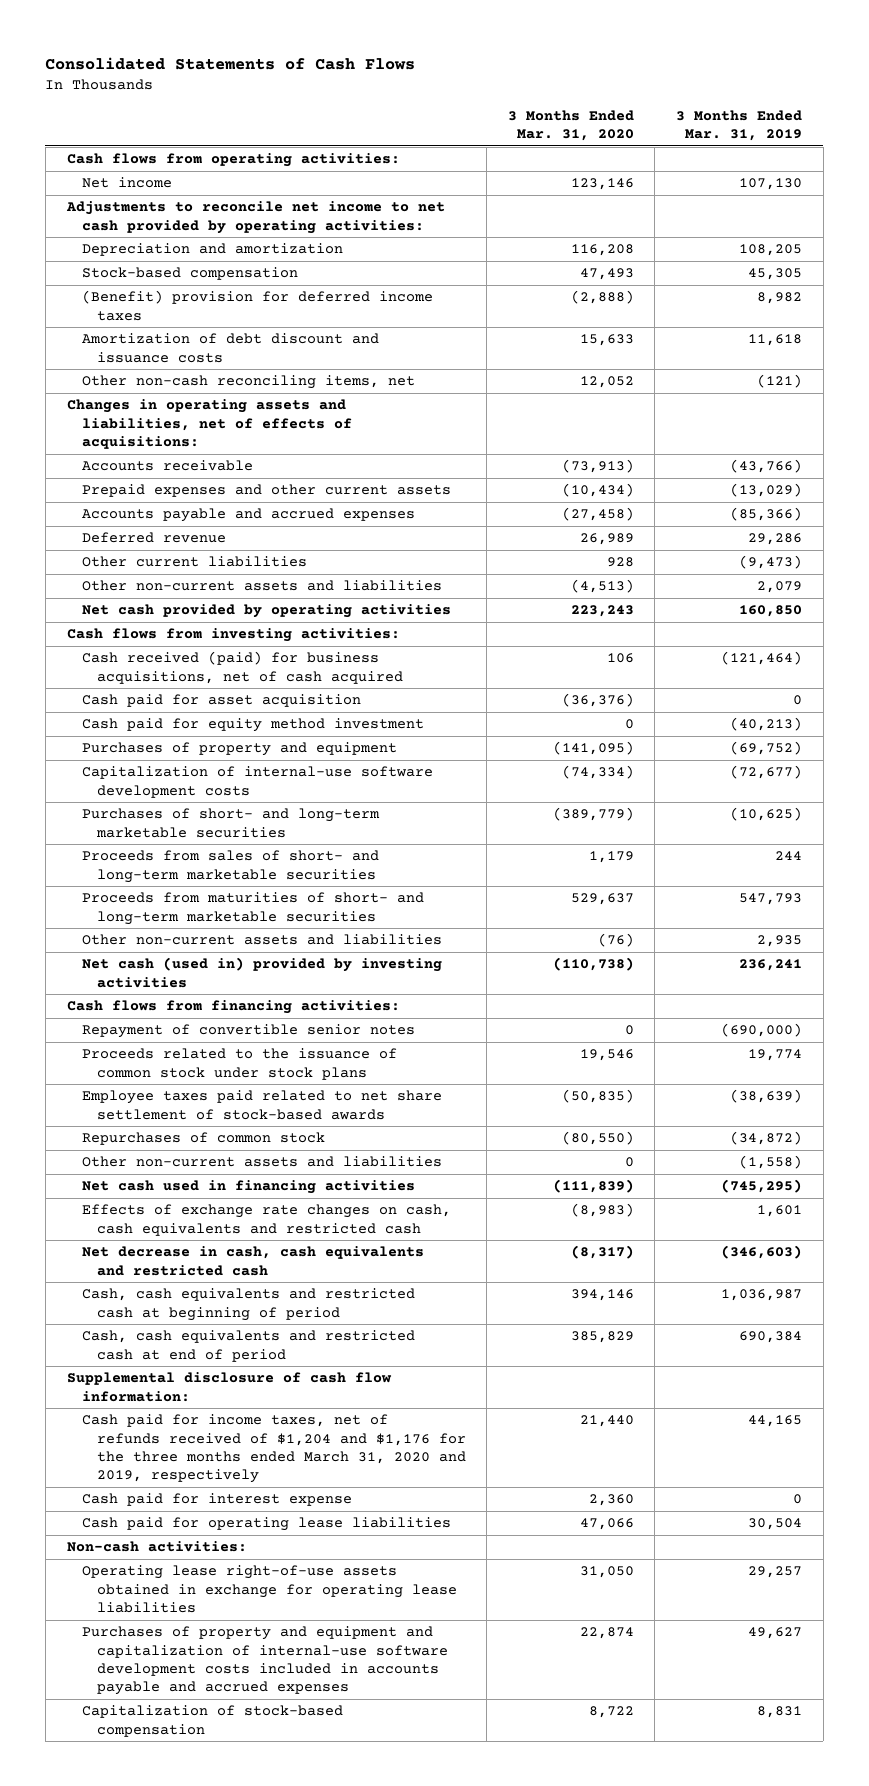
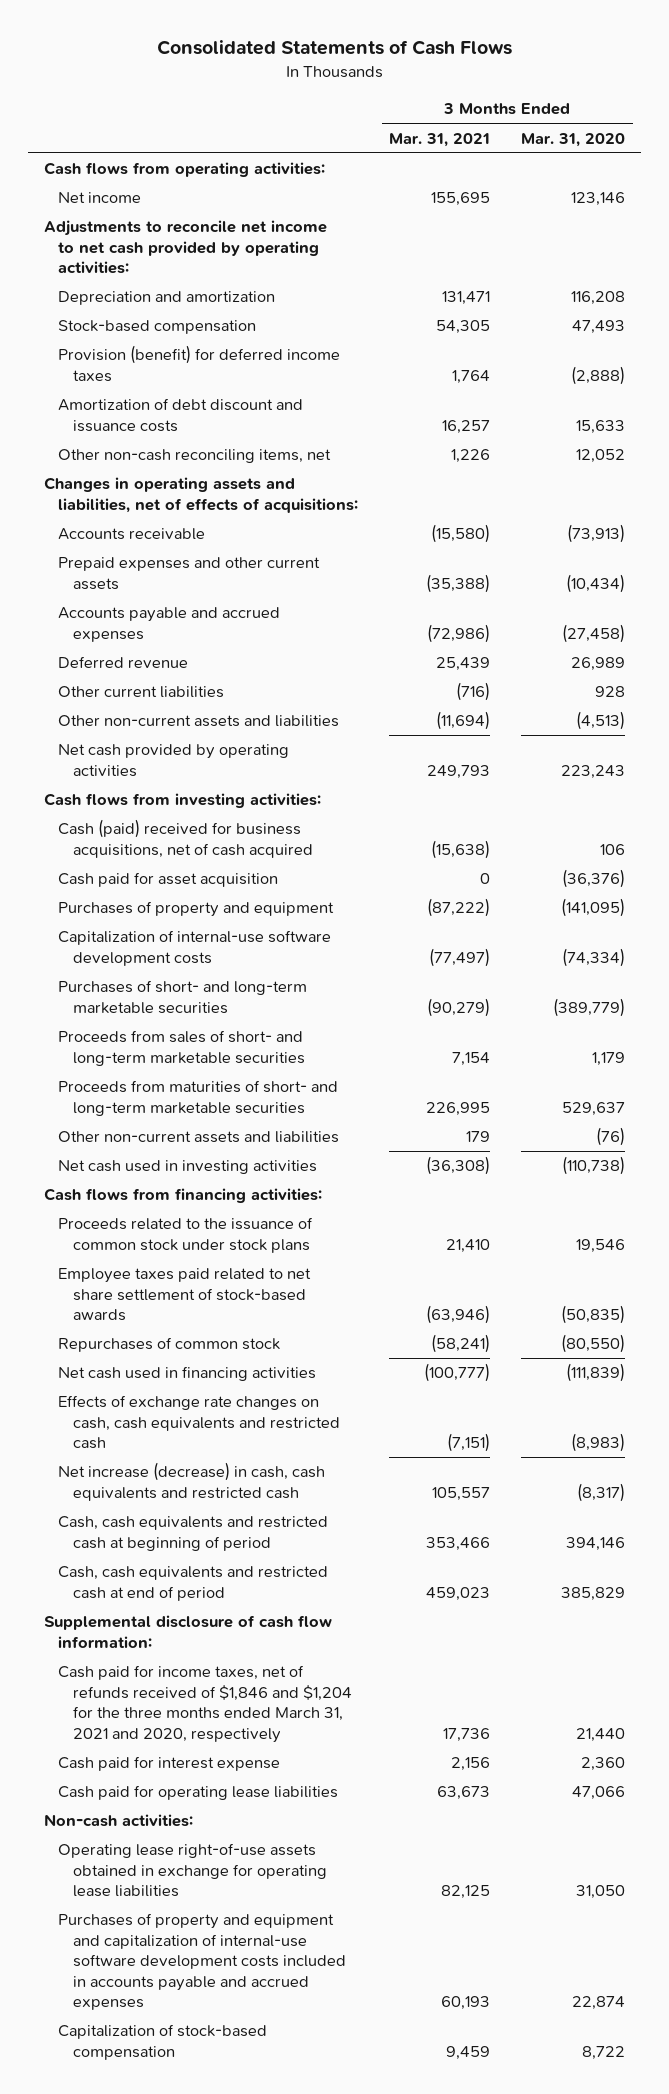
[676,109,803,142] 3 Months Ended Mar. 31, 2019 -> none
none -> [389,132,491,147] Mar. 31, 2021
[81,290,433,321] (Benefit) provision for deferred income taxes -> [58,345,341,382] Provision (benefit) for deferred income taxes
[81,651,403,684] Cash received (paid) for business acquisitions, net of cash acquired -> [58,819,313,858] Cash (paid) received for business acquisitions, net of cash acquired
[81,718,424,733] Cash paid for equity method investment -> none
[81,957,442,988] Net cash (used in) provided by investing activities -> [58,1160,318,1175] Net cash used in investing activities
[81,1024,415,1039] Repayment of convertible senior notes -> none
[81,1156,442,1168] Other non-current assets and liabilities -> none
[81,1246,424,1276] Net decrease in cash, cash equivalents and restricted cash -> [58,1462,326,1501] Net increase (decrease) in cash, cash equivalents and restricted cash
[81,1414,466,1484] Cash paid for income taxes, net of refunds received of $1,204 and $1,176 for the three months ended March 31, 2020 and 2019, respectively -> [58,1665,352,1743] Cash paid for income taxes, net of refunds received of $1,846 and $1,204 for the three months ended March 31, 2021 and 2020, respectively

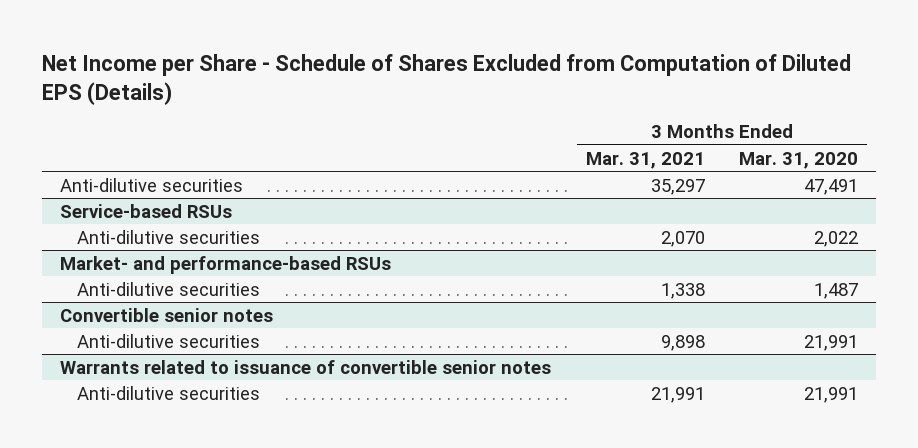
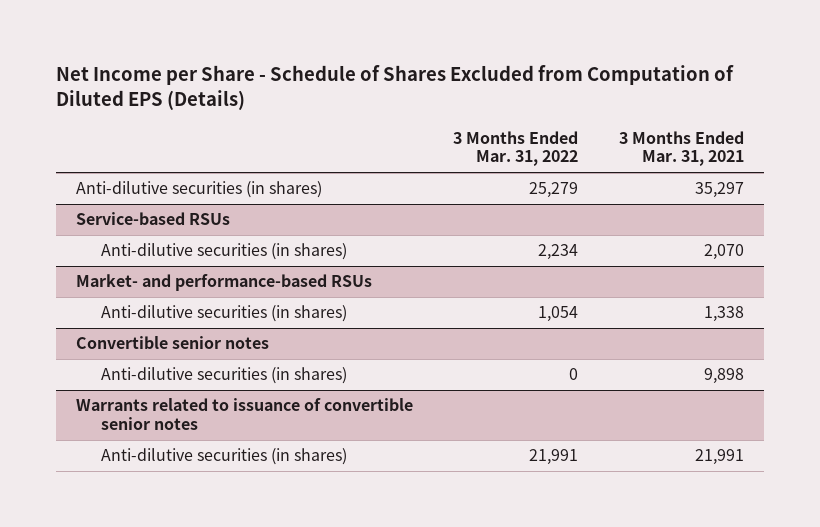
[739,151,859,169] Mar. 31, 2020 -> none
none -> [453,130,579,167] 3 Months Ended Mar. 31, 2022
[59,177,243,192] Anti-dilutive securities -> [75,181,322,199] Anti-dilutive securities (in shares)
[77,229,261,244] Anti-dilutive securities -> [100,243,347,261] Anti-dilutive securities (in shares)
[77,281,261,296] Anti-dilutive securities -> [100,305,347,323] Anti-dilutive securities (in shares)
[77,333,261,348] Anti-dilutive securities -> [100,367,347,385] Anti-dilutive securities (in shares)
[77,385,261,400] Anti-dilutive securities -> [100,448,347,466] Anti-dilutive securities (in shares)

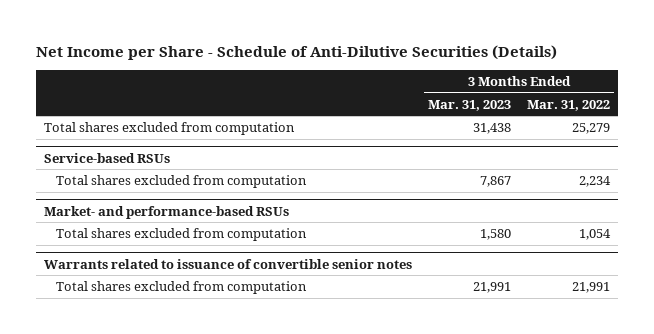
[55,64,734,111] Net Income per Share - Schedule of Shares Excluded from Computation of Diluted EPS (Details) -> [36,44,558,60] Net Income per Share - Schedule of Anti-Dilutive Securities (Details)
[618,130,744,167] 3 Months Ended Mar. 31, 2021 -> none
none -> [428,99,512,111] Mar. 31, 2023
[75,181,322,199] Anti-dilutive securities (in shares) -> [44,122,296,136] Total shares excluded from computation
[100,243,347,261] Anti-dilutive securities (in shares) -> [55,175,307,189] Total shares excluded from computation
[75,336,269,350] Convertible senior notes -> none
[100,367,347,385] Anti-dilutive securities (in shares) -> none
[100,305,347,323] Anti-dilutive securities (in shares) -> [55,228,307,242] Total shares excluded from computation
[100,448,347,466] Anti-dilutive securities (in shares) -> [55,281,307,295] Total shares excluded from computation

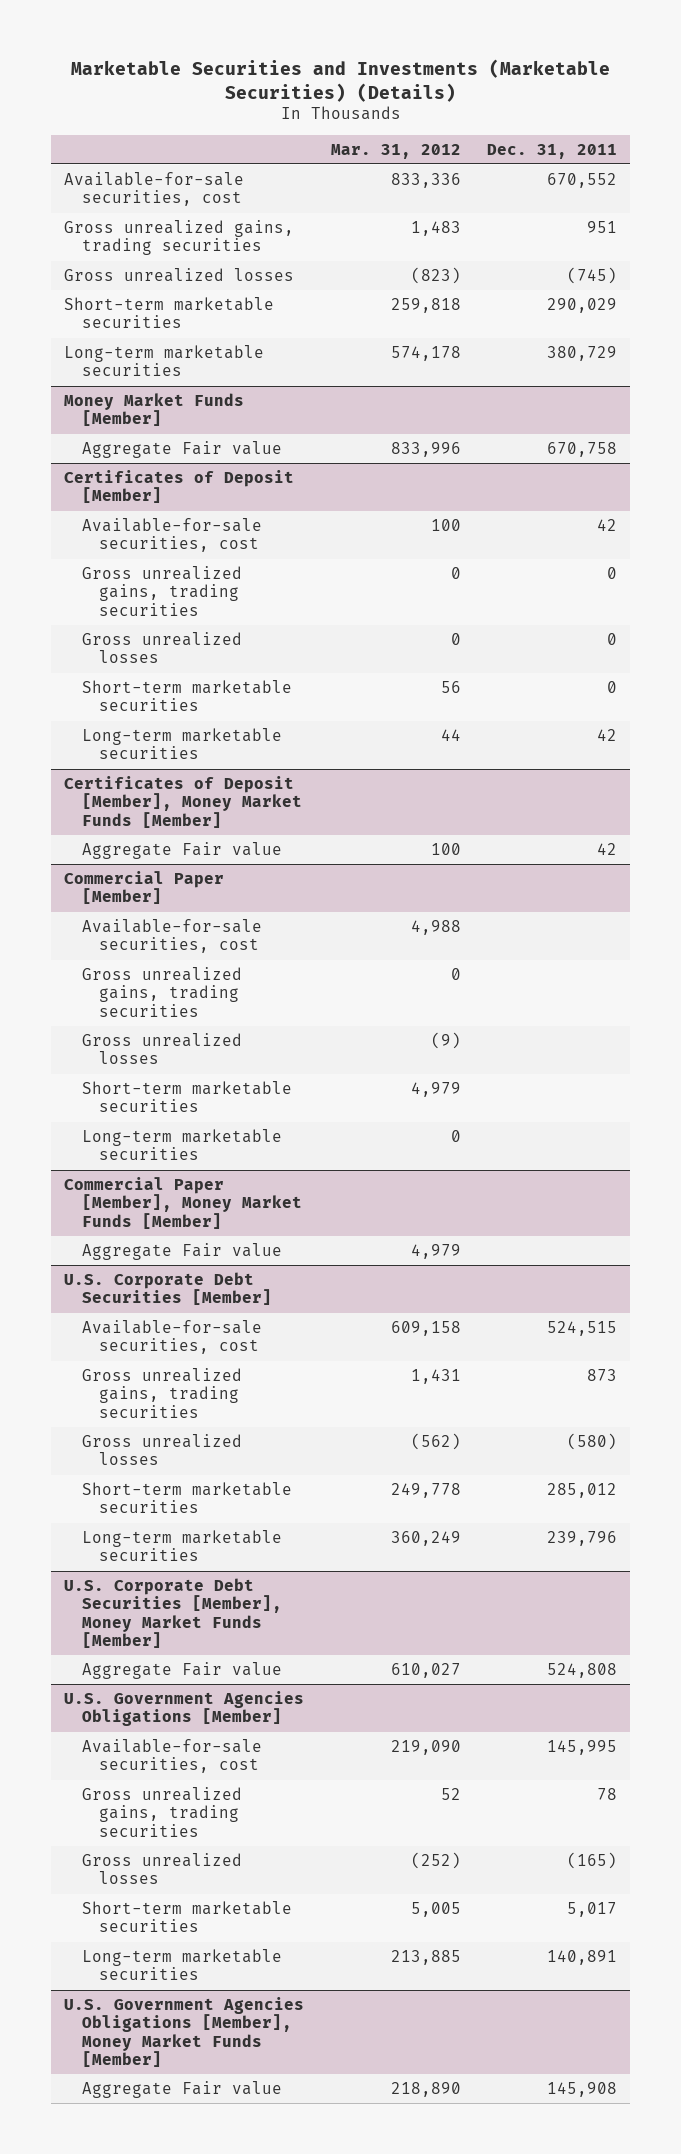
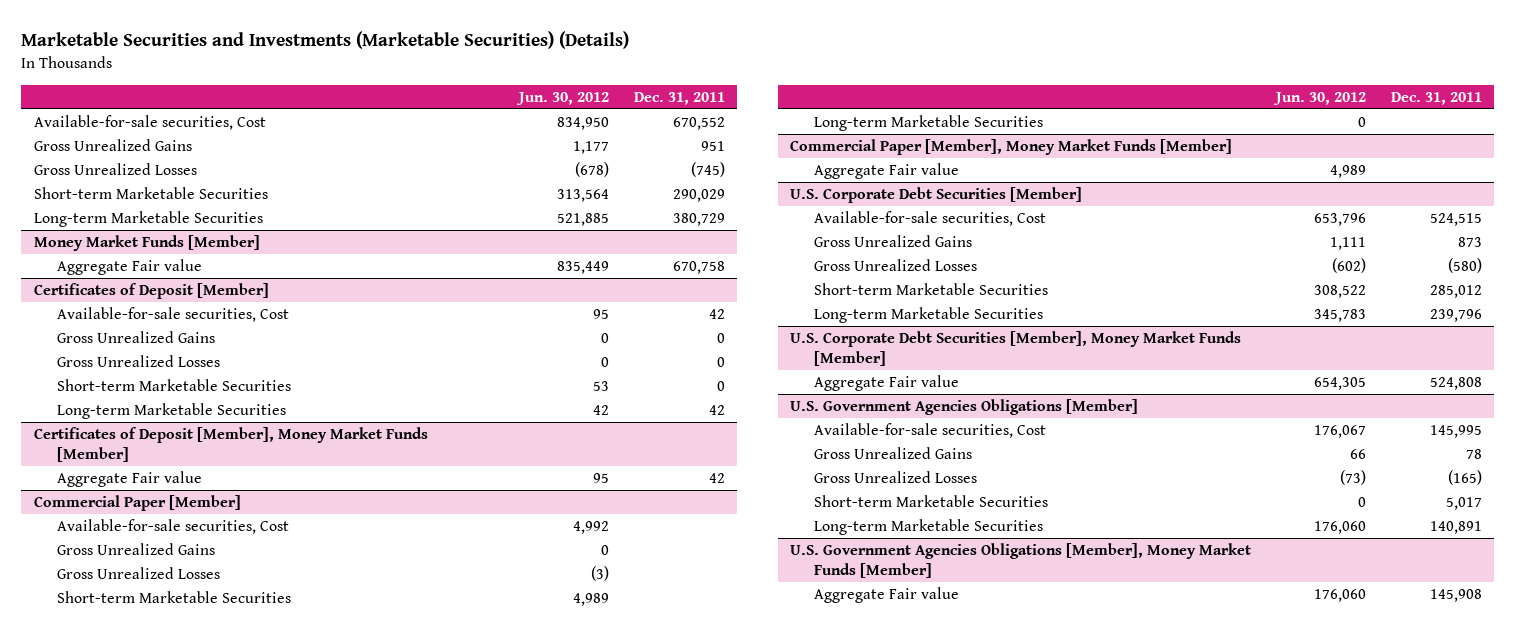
[330,143,461,159] Mar. 31, 2012 -> none
none -> [516,91,610,105] Jun. 30, 2012
[64,171,245,207] Available-for-sale securities, cost -> [33,115,266,131] Available-for-sale securities, Cost
[64,219,295,256] Gross unrealized gains, trading securities -> [33,139,192,152] Gross Unrealized Gains
[64,267,295,282] Gross unrealized losses -> [33,163,197,176] Gross Unrealized Losses
[64,296,275,329] Short-term marketable securities -> [33,187,268,200] Short-term Marketable Securities
[64,344,265,377] Long-term marketable securities -> [33,211,263,228] Long-term Marketable Securities
[81,517,262,553] Available-for-sale securities, cost -> [56,307,289,323] Available-for-sale securities, Cost
[81,565,242,616] Gross unrealized gains, trading securities -> [56,331,215,344] Gross Unrealized Gains
[81,631,242,664] Gross unrealized losses -> [56,355,220,368] Gross Unrealized Losses
[81,679,292,712] Short-term marketable securities -> [56,379,291,392] Short-term Marketable Securities
[81,727,282,760] Long-term marketable securities -> [56,403,286,420] Long-term Marketable Securities
[81,918,262,954] Available-for-sale securities, cost -> [56,519,289,535] Available-for-sale securities, Cost
[81,966,242,1017] Gross unrealized gains, trading securities -> [56,543,215,556] Gross Unrealized Gains
[81,1032,242,1065] Gross unrealized losses -> [56,567,220,580] Gross Unrealized Losses
[81,1080,292,1113] Short-term marketable securities -> [56,591,291,604] Short-term Marketable Securities
[81,1128,282,1161] Long-term marketable securities -> [813,115,1043,132] Long-term Marketable Securities
[81,1319,262,1355] Available-for-sale securities, cost -> [813,211,1046,227] Available-for-sale securities, Cost
[81,1367,242,1418] Gross unrealized gains, trading securities -> [813,235,972,248] Gross Unrealized Gains
[81,1433,242,1466] Gross unrealized losses -> [813,259,977,272] Gross Unrealized Losses
[81,1481,292,1514] Short-term marketable securities -> [813,283,1048,296] Short-term Marketable Securities
[81,1529,282,1562] Long-term marketable securities -> [813,307,1043,324] Long-term Marketable Securities
[81,1738,262,1774] Available-for-sale securities, cost -> [813,423,1046,439] Available-for-sale securities, Cost
[81,1786,242,1837] Gross unrealized gains, trading securities -> [813,447,972,460] Gross Unrealized Gains
[81,1852,242,1885] Gross unrealized losses -> [813,471,977,484] Gross Unrealized Losses
[81,1900,292,1933] Short-term marketable securities -> [813,495,1048,508] Short-term Marketable Securities
[81,1948,282,1981] Long-term marketable securities -> [813,519,1043,536] Long-term Marketable Securities

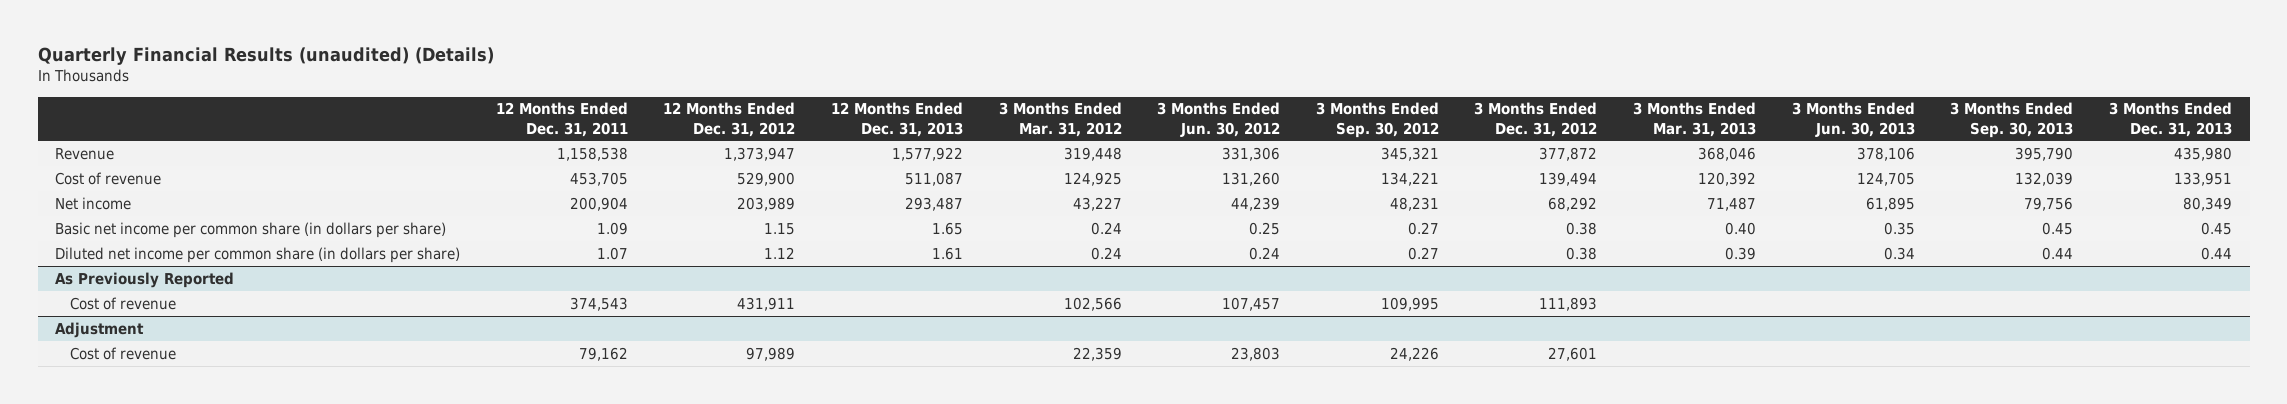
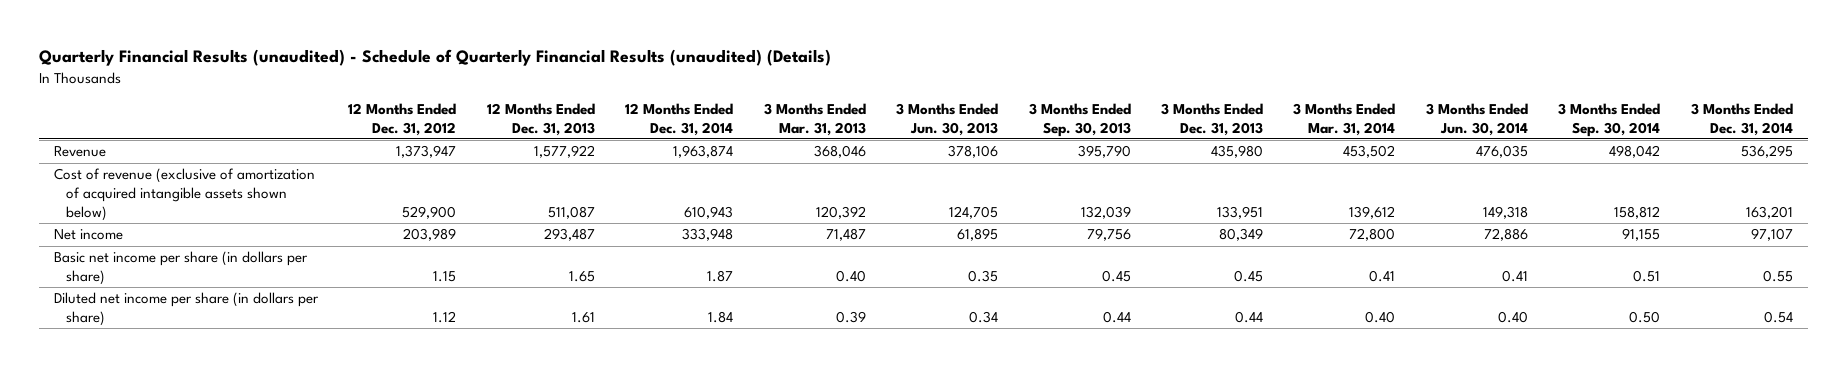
[37,46,494,65] Quarterly Financial Results (unaudited) (Details) -> [38,49,831,67] Quarterly Financial Results (unaudited) - Schedule of Quarterly Financial Results (unaudited) (Details)
[495,102,628,137] 12 Months Ended Dec. 31, 2011 -> none
[998,102,1122,137] 3 Months Ended Mar. 31, 2012 -> none
[1157,102,1281,137] 3 Months Ended Jun. 30, 2012 -> none
[1315,102,1439,138] 3 Months Ended Sep. 30, 2012 -> none
[1474,102,1598,137] 3 Months Ended Dec. 31, 2012 -> none
none -> [625,102,734,136] 12 Months Ended Dec. 31, 2014
none -> [1293,102,1396,136] 3 Months Ended Mar. 31, 2014
none -> [1425,102,1528,136] 3 Months Ended Jun. 30, 2014
none -> [1558,102,1661,137] 3 Months Ended Sep. 30, 2014
none -> [1690,102,1793,136] 3 Months Ended Dec. 31, 2014
[55,171,162,185] Cost of revenue -> [54,168,316,221] Cost of revenue (exclusive of amortization of acquired intangible assets shown below)
[55,271,235,288] As Previously Reported -> none
[70,296,177,310] Cost of revenue -> none
[55,321,145,338] Adjustment -> none
[70,346,177,360] Cost of revenue -> none
[55,221,447,238] Basic net income per common share (in dollars per share) -> [54,251,309,285] Basic net income per share (in dollars per share)
[55,246,461,263] Diluted net income per common share (in dollars per share) -> [54,292,320,326] Diluted net income per share (in dollars per share)

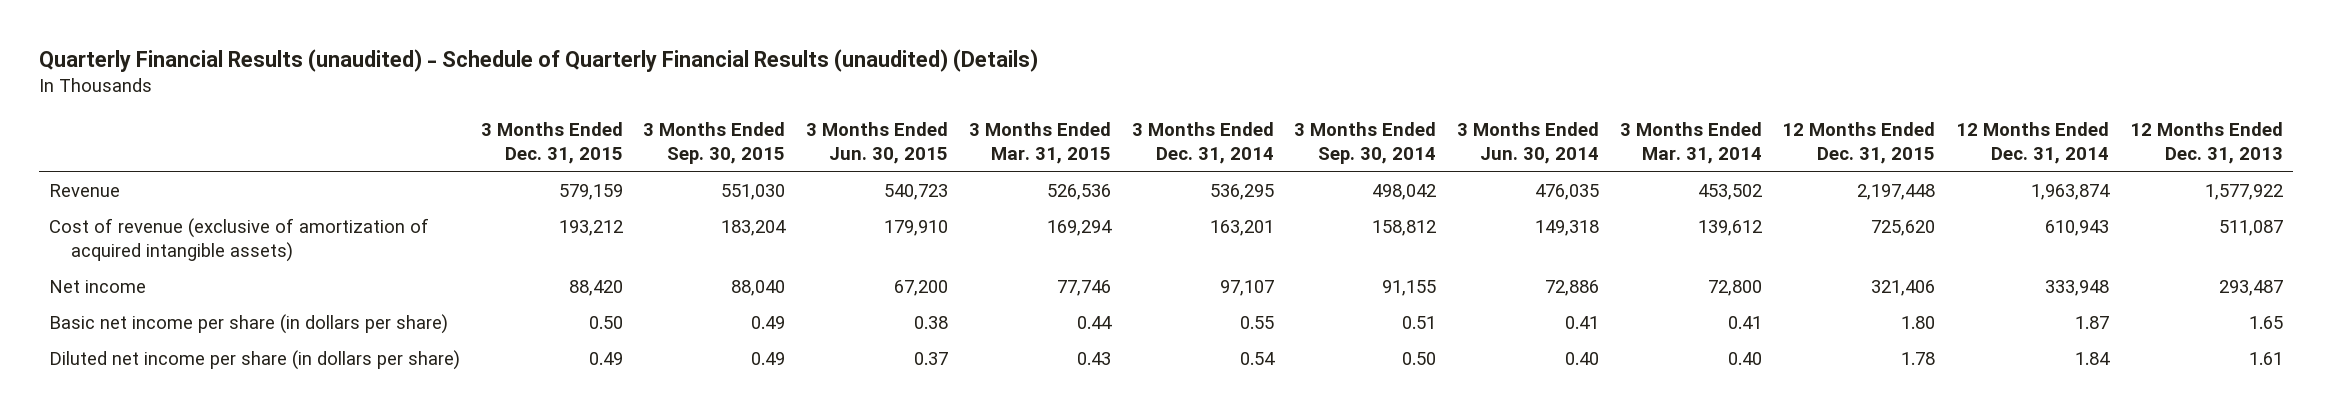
[348,102,457,136] 12 Months Ended Dec. 31, 2012 -> none
[763,102,866,136] 3 Months Ended Mar. 31, 2013 -> none
[896,102,999,136] 3 Months Ended Jun. 30, 2013 -> none
[1028,102,1131,137] 3 Months Ended Sep. 30, 2013 -> none
[1161,102,1264,136] 3 Months Ended Dec. 31, 2013 -> none
none -> [480,121,623,164] 3 Months Ended Dec. 31, 2015
none -> [643,121,786,164] 3 Months Ended Sep. 30, 2015
none -> [806,121,949,164] 3 Months Ended Jun. 30, 2015
none -> [968,121,1111,164] 3 Months Ended Mar. 31, 2015
none -> [1782,121,1936,164] 12 Months Ended Dec. 31, 2015
[54,168,316,221] Cost of revenue (exclusive of amortization of acquired intangible assets shown below) -> [48,217,429,262] Cost of revenue (exclusive of amortization of acquired intangible assets)

